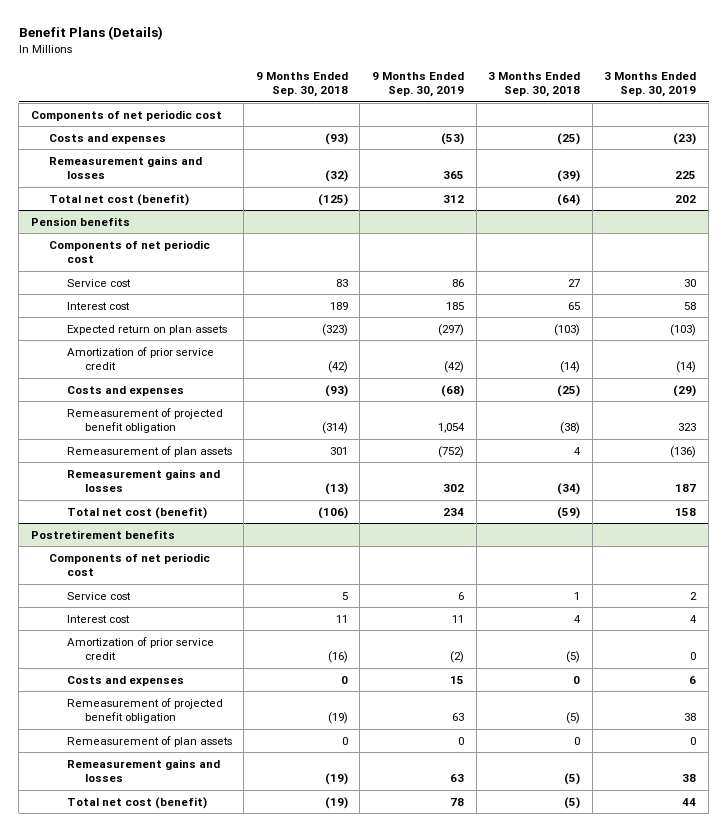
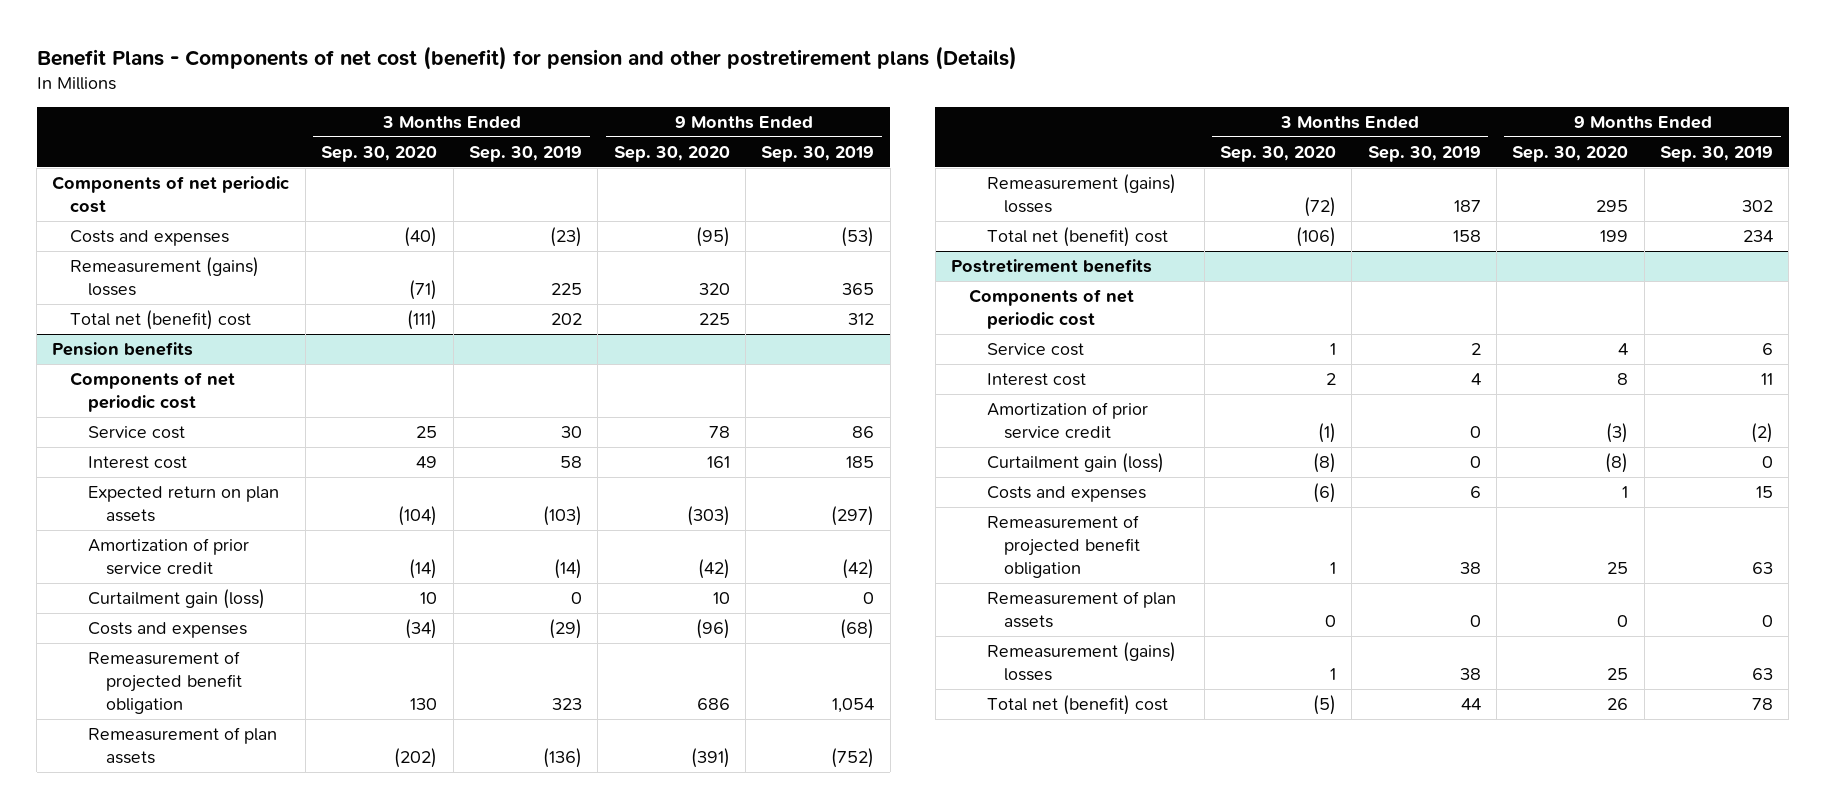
[18,25,163,40] Benefit Plans (Details) -> [36,45,1017,70] Benefit Plans - Components of net cost (benefit) for pension and other postretirement plans (Details)
[255,72,348,98] 9 Months Ended Sep. 30, 2018 -> none
[488,72,581,98] 3 Months Ended Sep. 30, 2018 -> none
none -> [321,145,438,162] Sep. 30, 2020
none -> [613,145,730,162] Sep. 30, 2020
[48,155,202,180] Remeasurement gains and losses -> [70,256,260,297] Remeasurement (gains) losses
[48,193,189,206] Total net cost (benefit) -> [70,309,252,330] Total net (benefit) cost
none -> [87,588,265,609] Curtailment gain (loss)
[66,468,220,493] Remeasurement gains and losses -> [986,173,1176,214] Remeasurement (gains) losses
[66,506,207,519] Total net cost (benefit) -> [986,226,1168,247] Total net (benefit) cost
none -> [986,452,1164,473] Curtailment gain (loss)
[66,758,220,783] Remeasurement gains and losses -> [986,641,1176,682] Remeasurement (gains) losses
[66,796,207,809] Total net cost (benefit) -> [986,694,1168,715] Total net (benefit) cost

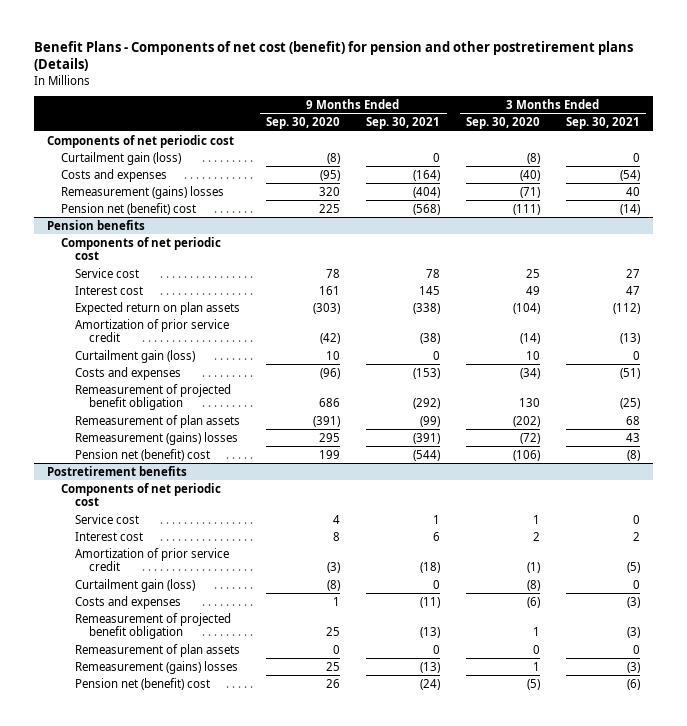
[468,145,582,162] Sep. 30, 2019 -> none
[761,145,875,162] Sep. 30, 2019 -> none
none -> [366,117,441,130] Sep. 30, 2021
none -> [565,117,640,130] Sep. 30, 2021
none -> [61,151,182,165] Curtailment gain (loss)
[70,309,252,330] Total net (benefit) cost -> [61,202,197,215] Pension net (benefit) cost
[986,226,1168,247] Total net (benefit) cost -> [75,448,211,461] Pension net (benefit) cost
[986,694,1168,715] Total net (benefit) cost -> [75,677,211,690] Pension net (benefit) cost

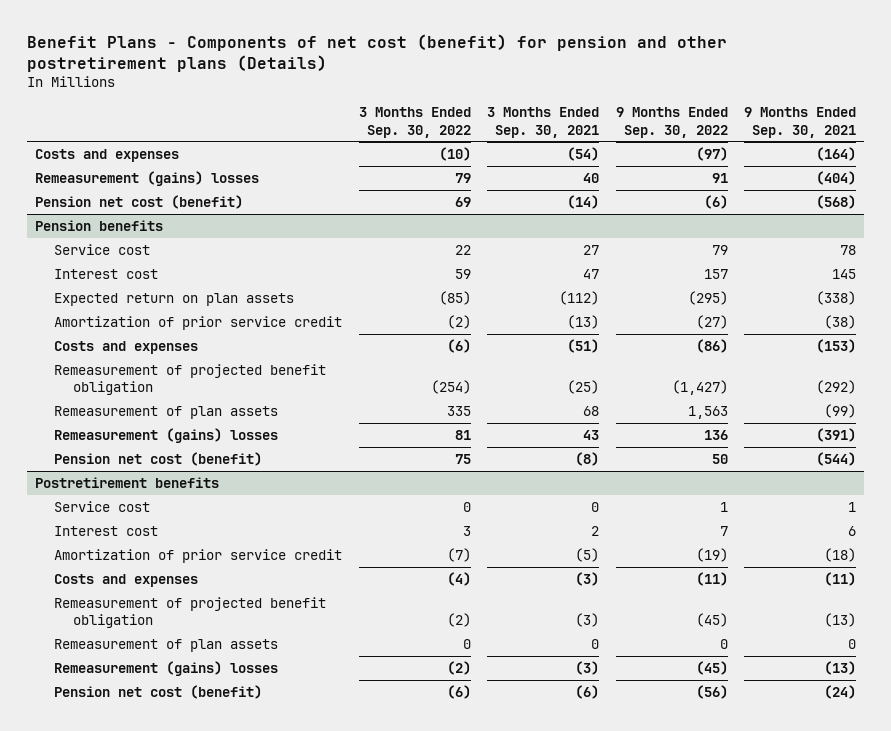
[266,117,341,130] Sep. 30, 2020 -> none
[466,117,541,130] Sep. 30, 2020 -> none
none -> [358,107,471,138] 3 Months Ended Sep. 30, 2022
none -> [615,107,728,138] 9 Months Ended Sep. 30, 2022
[47,134,235,148] Components of net periodic cost -> none
[61,151,182,165] Curtailment gain (loss) -> none
[61,202,197,215] Pension net (benefit) cost -> [35,194,244,209] Pension net cost (benefit)
[61,236,222,261] Components of net periodic cost -> none
[75,349,196,363] Curtailment gain (loss) -> none
[75,448,211,461] Pension net (benefit) cost -> [54,451,263,466] Pension net cost (benefit)
[61,482,222,507] Components of net periodic cost -> none
[75,578,196,592] Curtailment gain (loss) -> none
[75,677,211,690] Pension net (benefit) cost -> [54,684,263,699] Pension net cost (benefit)

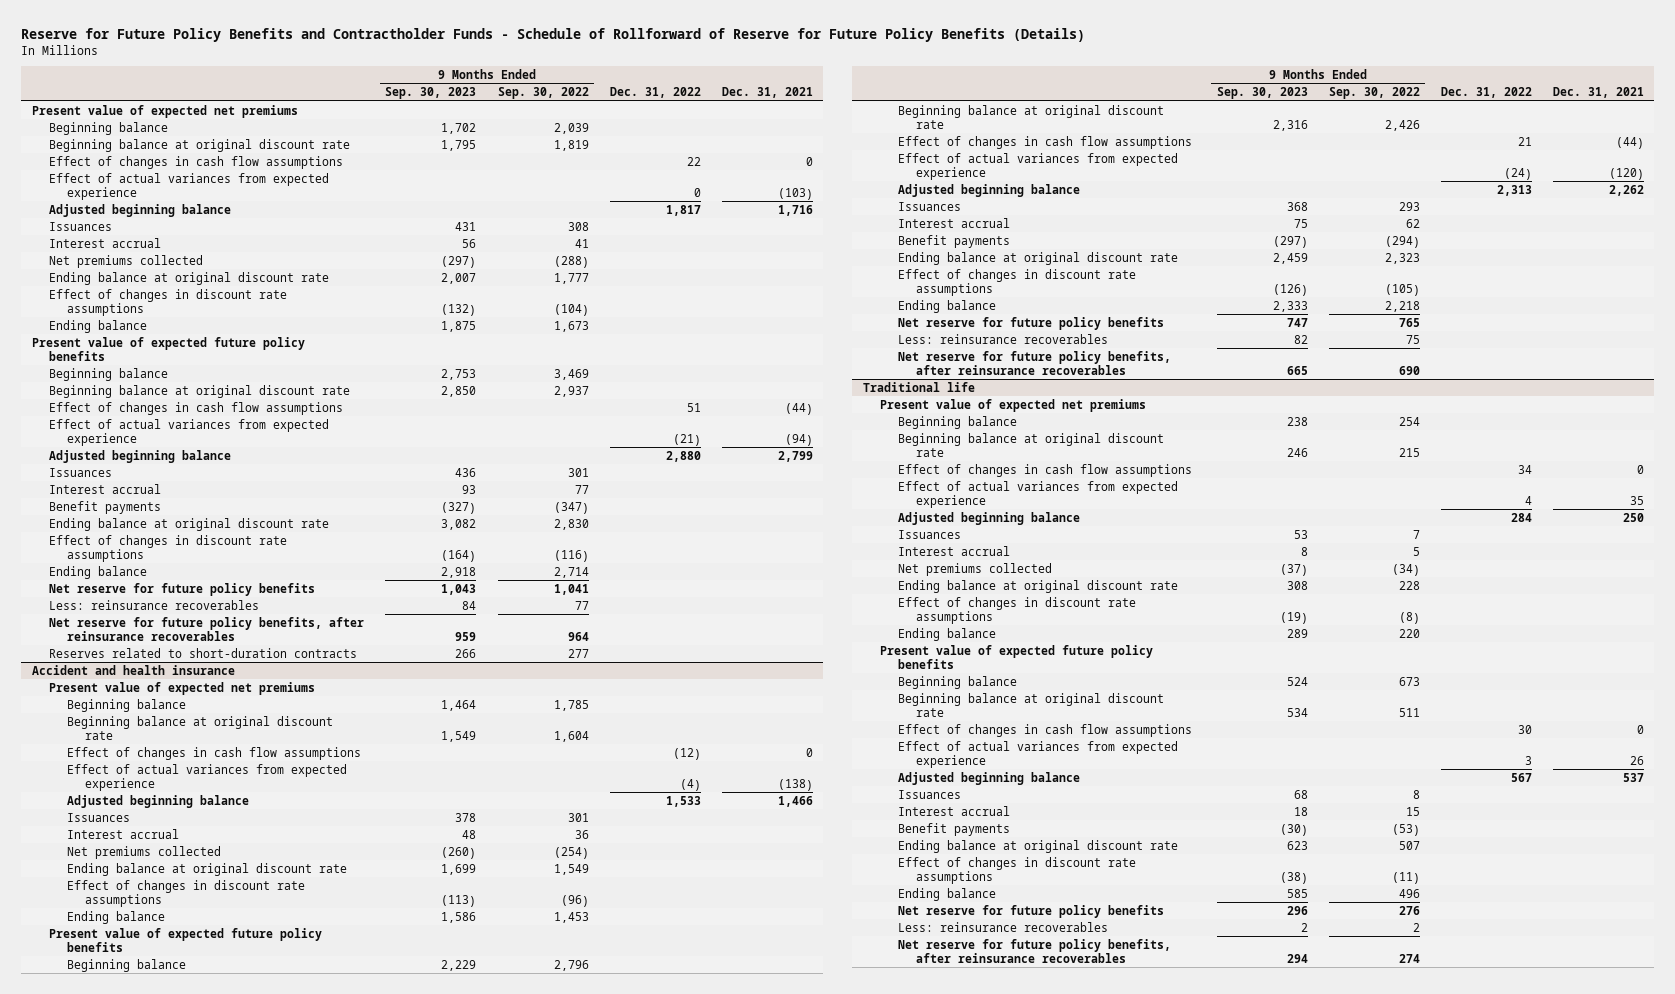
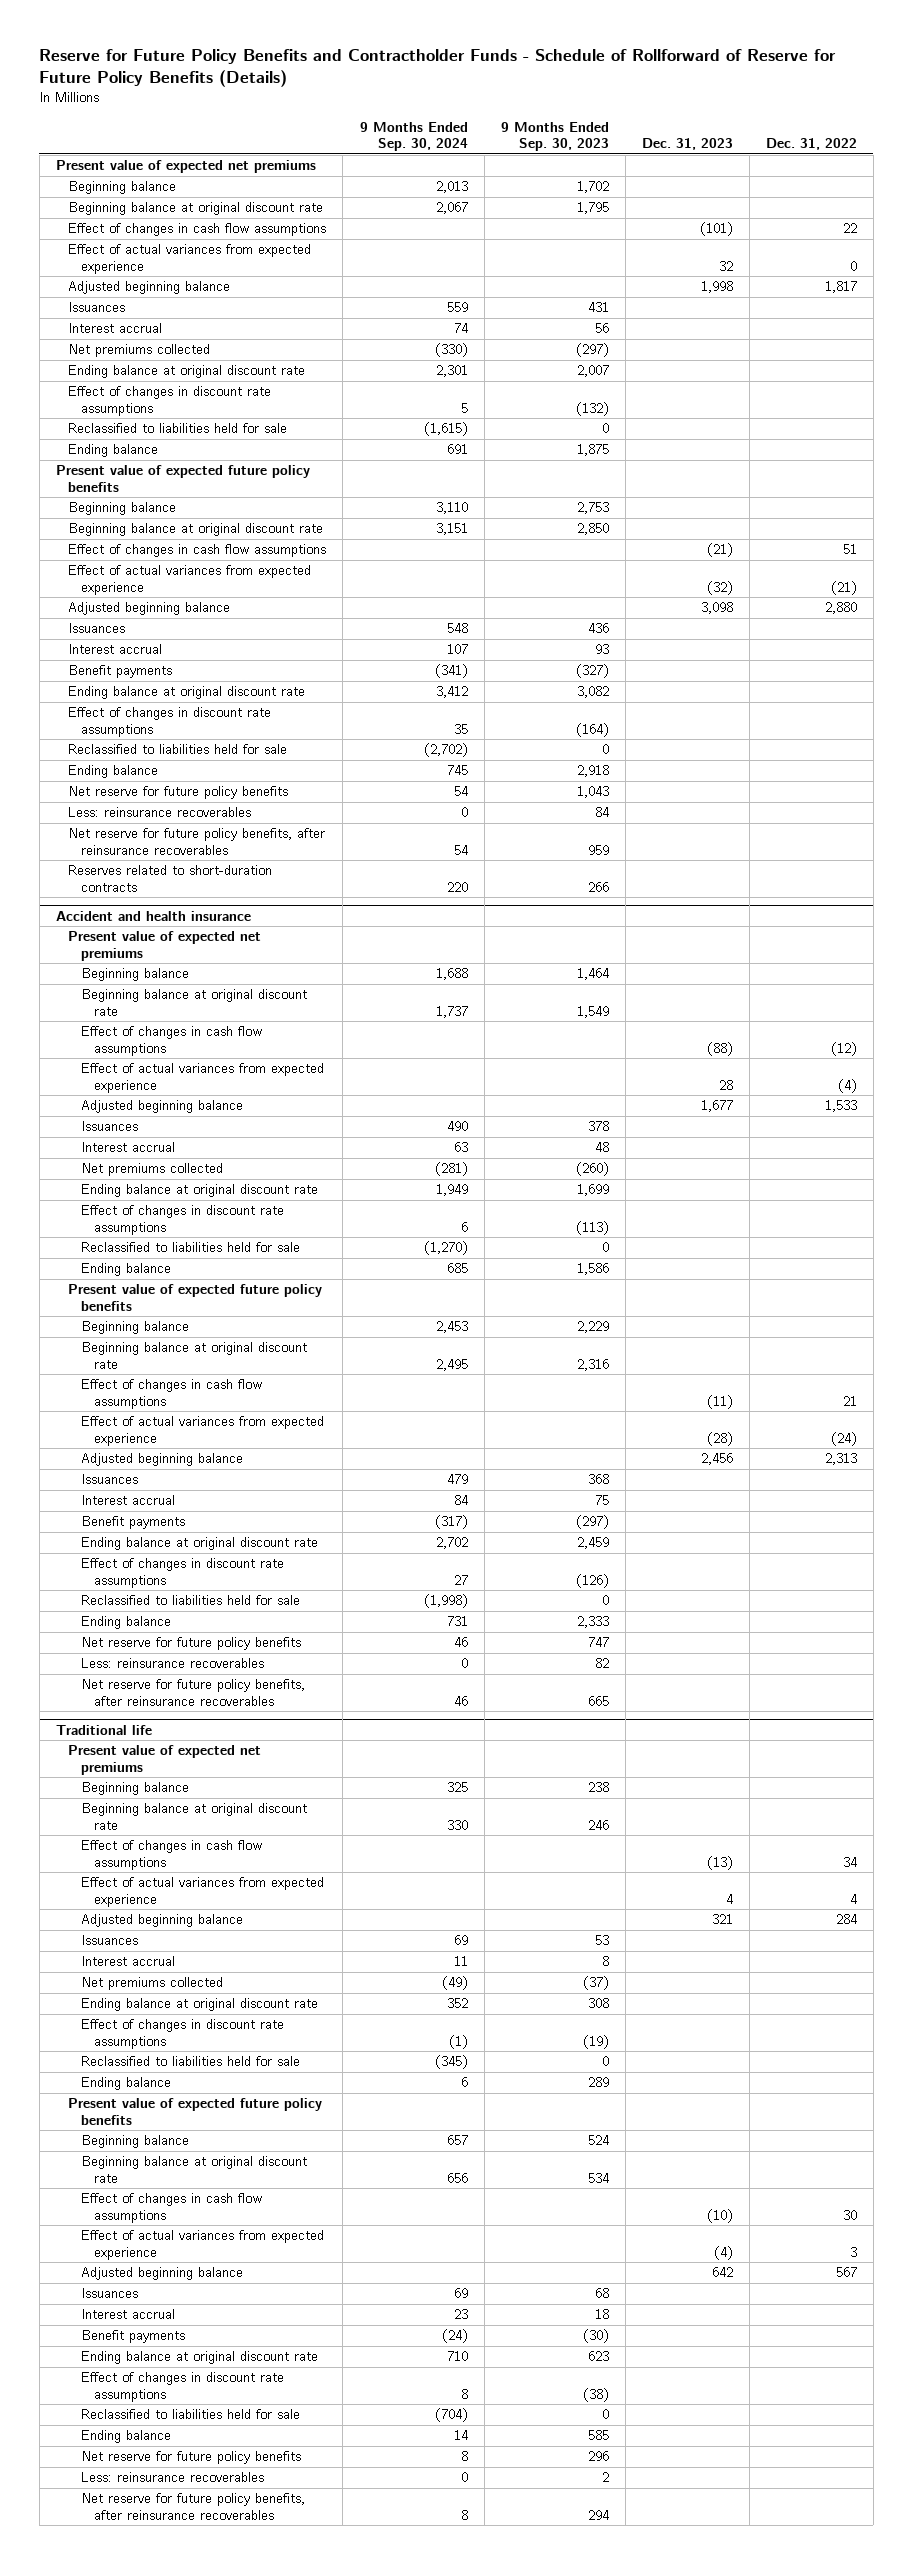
[497,87,589,100] Sep. 30, 2022 -> none
[721,87,813,99] Dec. 31, 2021 -> none
none -> [359,121,468,152] 9 Months Ended Sep. 30, 2024
none -> [641,138,733,151] Dec. 31, 2023
none -> [68,423,288,434] Reclassified to liabilities held for sale
none -> [68,744,288,755] Reclassified to liabilities held for sale
none -> [80,1242,300,1253] Reclassified to liabilities held for sale
none -> [80,1595,300,1606] Reclassified to liabilities held for sale
none -> [80,2056,300,2067] Reclassified to liabilities held for sale
none -> [80,2409,300,2420] Reclassified to liabilities held for sale

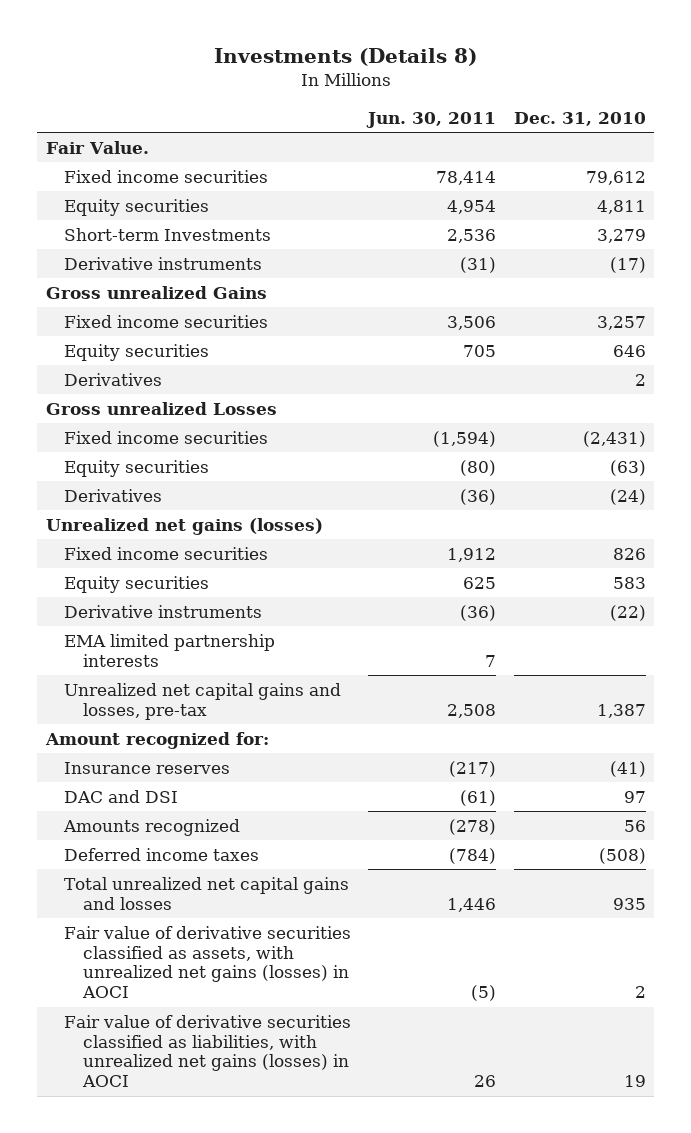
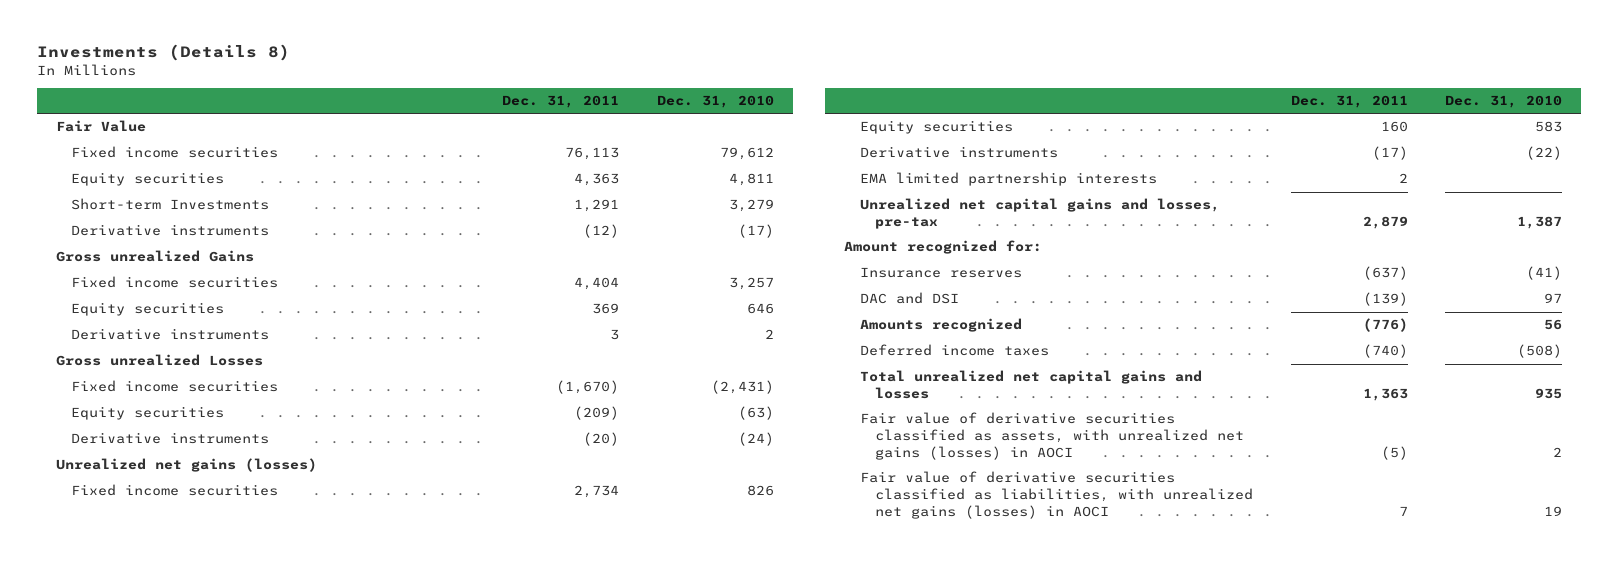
[366,111,497,128] Jun. 30, 2011 -> none
none -> [502,95,620,109] Dec. 31, 2011
[45,140,149,154] Fair Value. -> [56,120,147,133] Fair Value
[64,372,163,386] Derivatives -> [71,328,270,341] Derivative instruments
[64,488,163,502] Derivatives -> [71,432,270,445] Derivative instruments

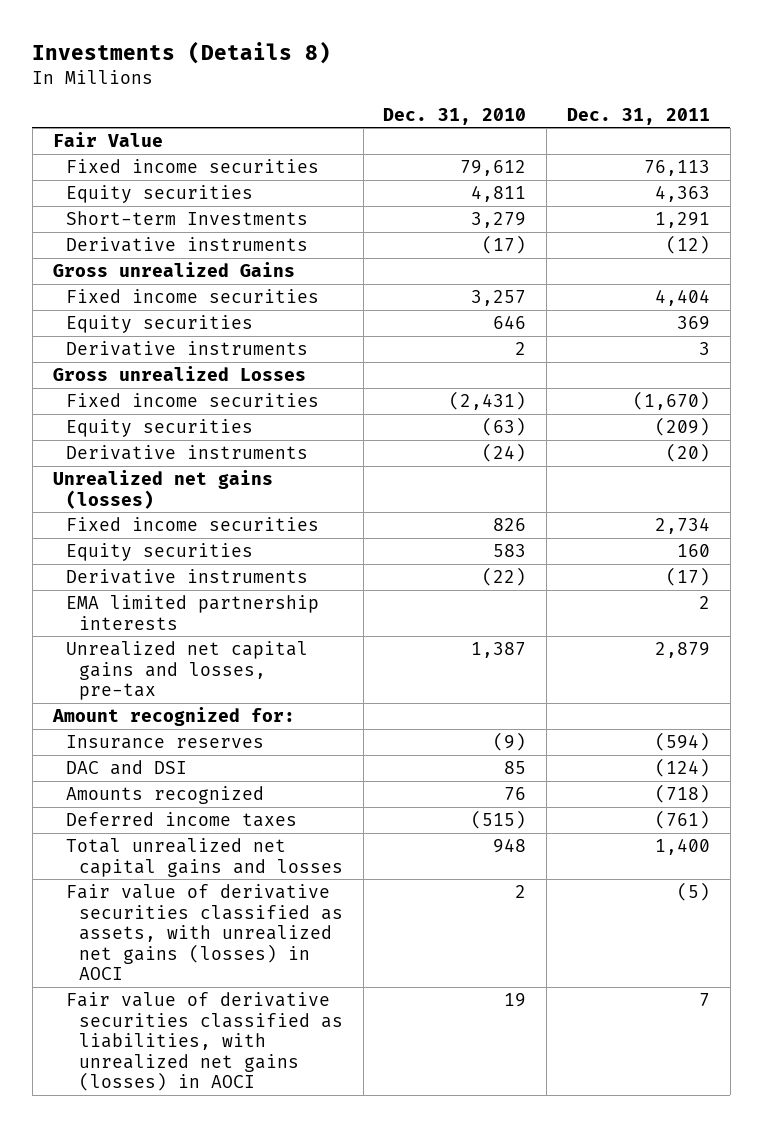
[1362,266,1408,281] (637) -> [655,732,711,752] (594)
[1526,266,1563,281] (41) -> [493,732,527,752] (9)
[1362,292,1408,307] (139) -> [655,758,711,778] (124)
[1544,293,1563,304] 97 -> [504,761,527,775] 85
[1362,318,1408,333] (776) -> [655,784,711,804] (718)
[1544,319,1563,331] 56 -> [504,787,527,801] 76
[1362,344,1408,359] (740) -> [655,810,711,830] (761)
[1517,344,1563,359] (508) -> [471,810,527,830] (515)
[1362,388,1408,402] 1,363 -> [655,838,711,856] 1,400
[1535,388,1563,400] 935 -> [493,838,527,854] 948

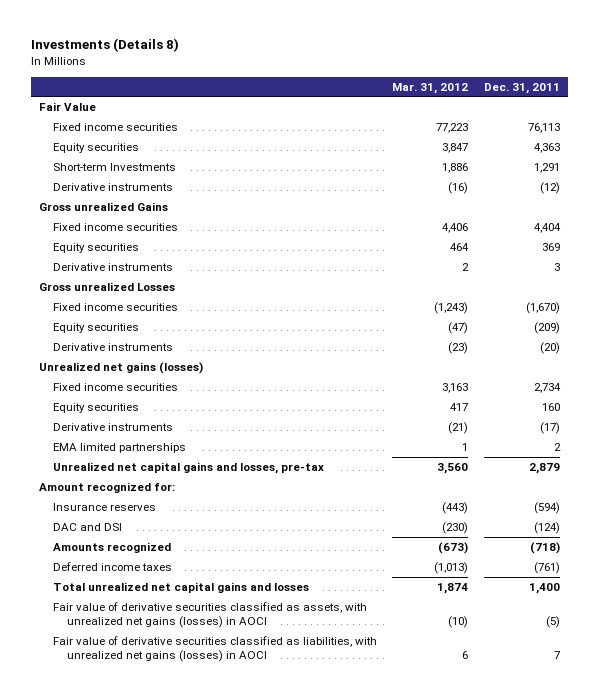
[383,107,527,125] Dec. 31, 2010 -> none
none -> [392,82,469,94] Mar. 31, 2012
[65,595,319,630] EMA limited partnership interests -> [52,443,186,454] EMA limited partnerships

